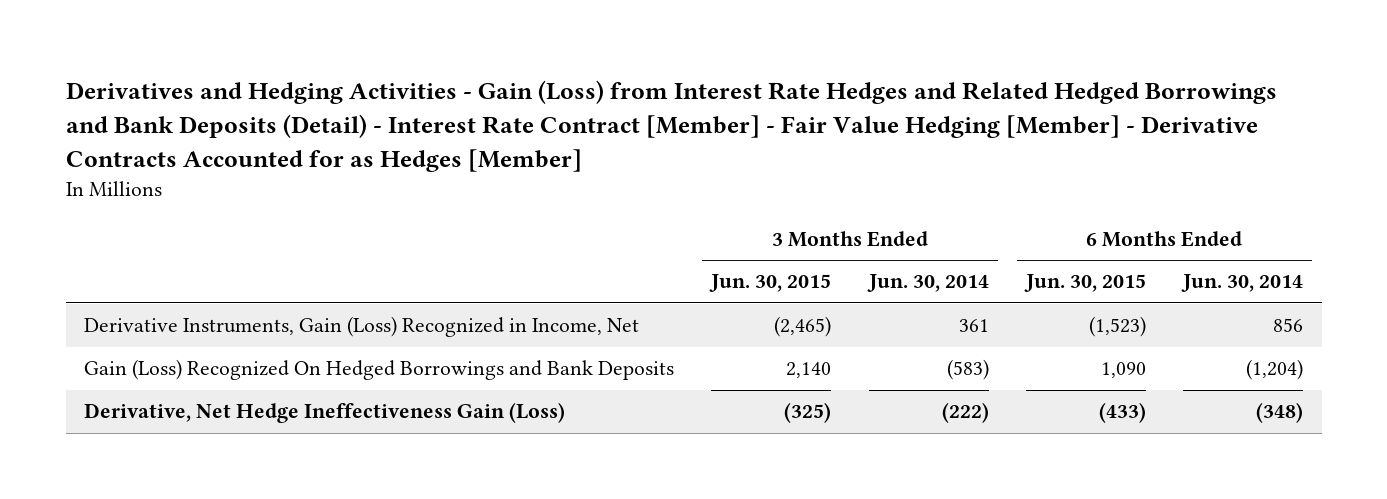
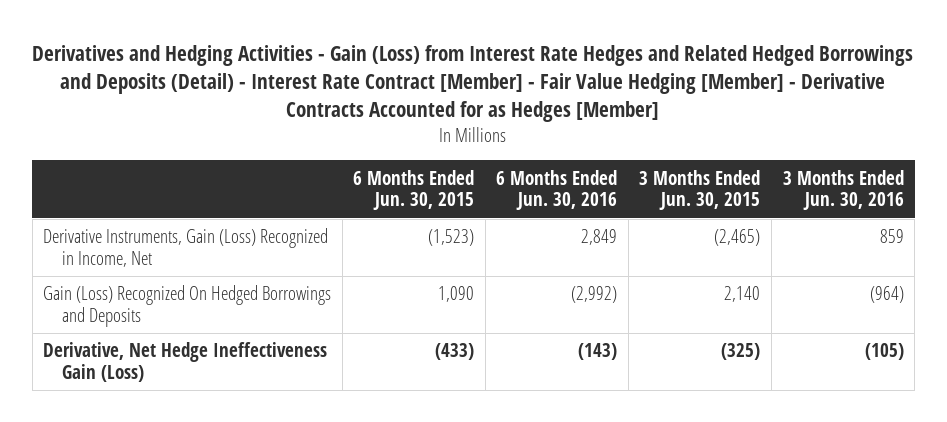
[65,80,1277,172] Derivatives and Hedging Activities - Gain (Loss) from Interest Rate Hedges and Related Hedged Borrowings and Bank Deposits (Detail) - Interest Rate Contract [Member] - Fair Value Hedging [Member] - Derivative Contracts Accounted for as Hedges [Member] -> [32,44,914,123] Derivatives and Hedging Activities - Gain (Loss) from Interest Rate Hedges and Related Hedged Borrowings and Deposits (Detail) - Interest Rate Contract [Member] - Fair Value Hedging [Member] - Derivative Contracts Accounted for as Hedges [Member]
[866,274,989,293] Jun. 30, 2014 -> none
[1181,274,1304,293] Jun. 30, 2014 -> none
none -> [496,169,618,211] 6 Months Ended Jun. 30, 2016
none -> [782,169,904,211] 3 Months Ended Jun. 30, 2016
[84,359,675,381] Gain (Loss) Recognized On Hedged Borrowings and Bank Deposits -> [43,285,332,327] Gain (Loss) Recognized On Hedged Borrowings and Deposits

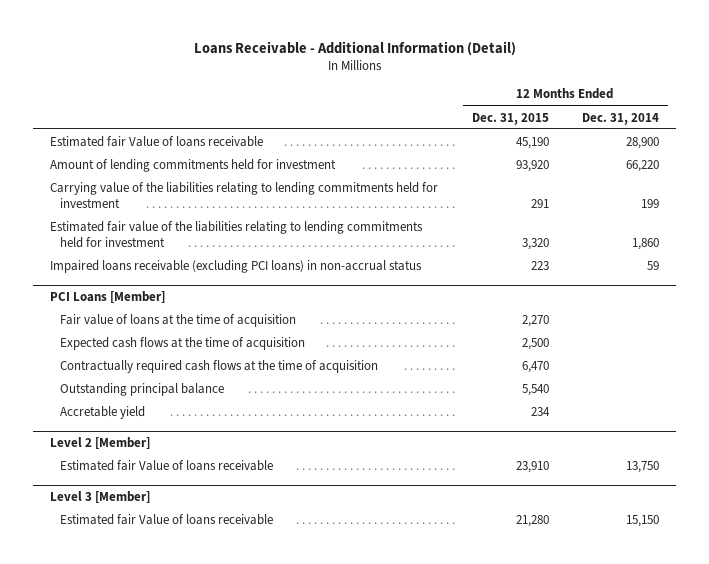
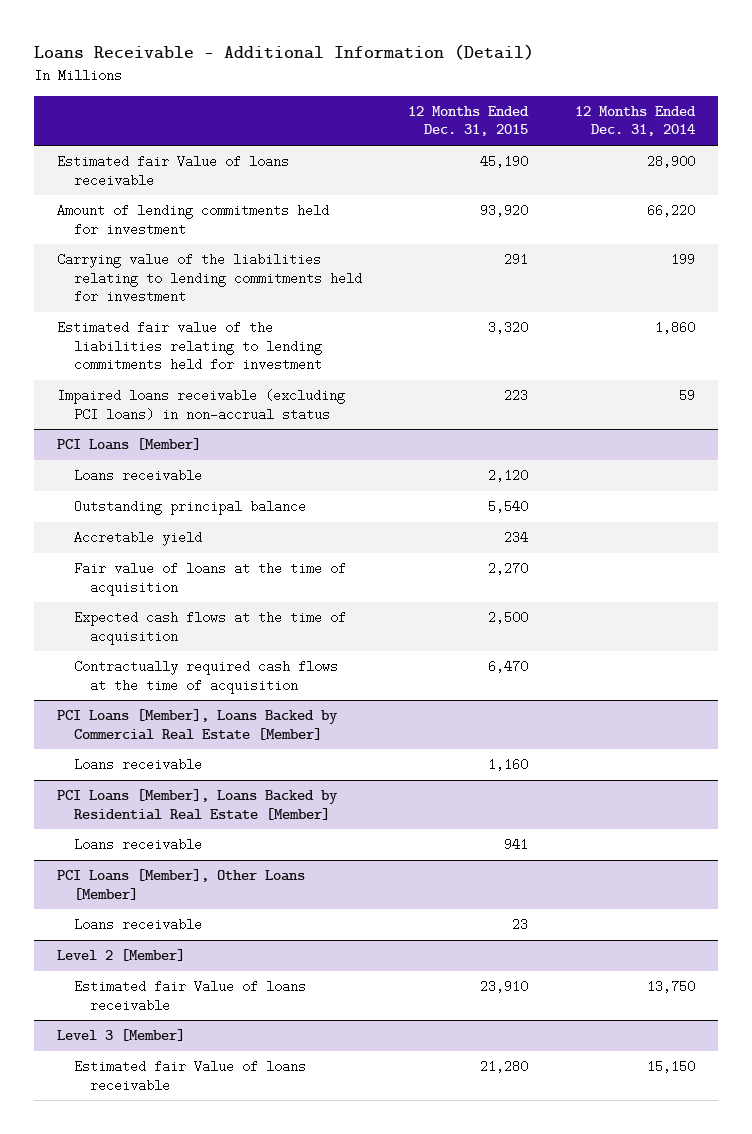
none -> [73,469,202,483] Loans receivable
[60,382,225,396] Outstanding principal balance -> [73,500,306,516] Outstanding principal balance
[60,405,146,419] Accretable yield -> [73,531,202,547] Accretable yield
none -> [57,709,339,740] PCI Loans [Member], Loans Backed by Commercial Real Estate [Member]
none -> [73,758,202,772] Loans receivable
none -> [57,789,339,820] PCI Loans [Member], Loans Backed by Residential Real Estate [Member]
none -> [73,838,202,852] Loans receivable
none -> [57,869,306,900] PCI Loans [Member], Other Loans [Member]
none -> [73,918,202,932] Loans receivable

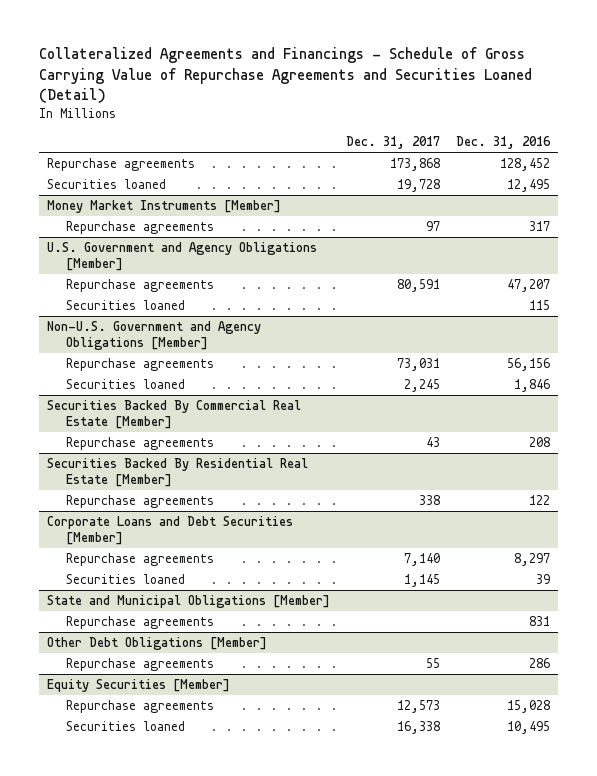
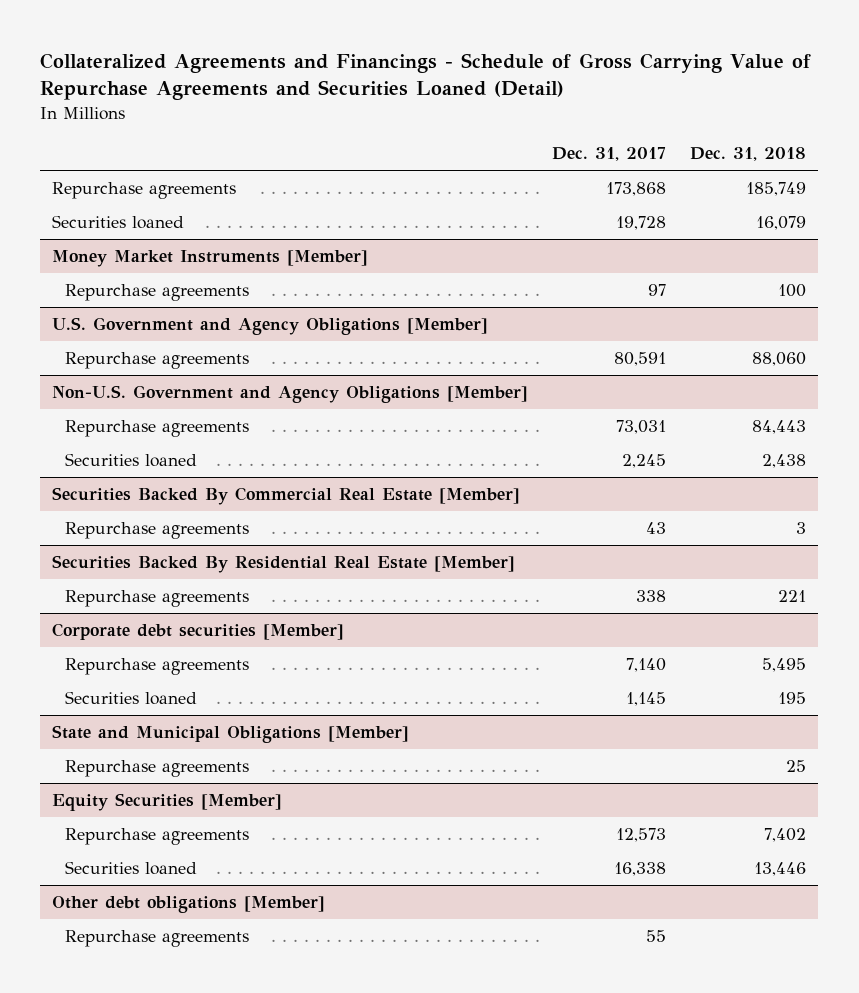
[455,135,551,149] Dec. 31, 2016 -> none
none -> [690,147,807,162] Dec. 31, 2018
[65,300,185,311] Securities loaned -> none
[46,516,293,545] Corporate Loans and Debt Securities [Member] -> [52,622,345,640] Corporate debt securities [Member]
[46,637,267,651] Other Debt Obligations [Member] -> none
[65,658,214,672] Repurchase agreements -> none
none -> [52,895,326,913] Other debt obligations [Member]
none -> [65,929,250,947] Repurchase agreements

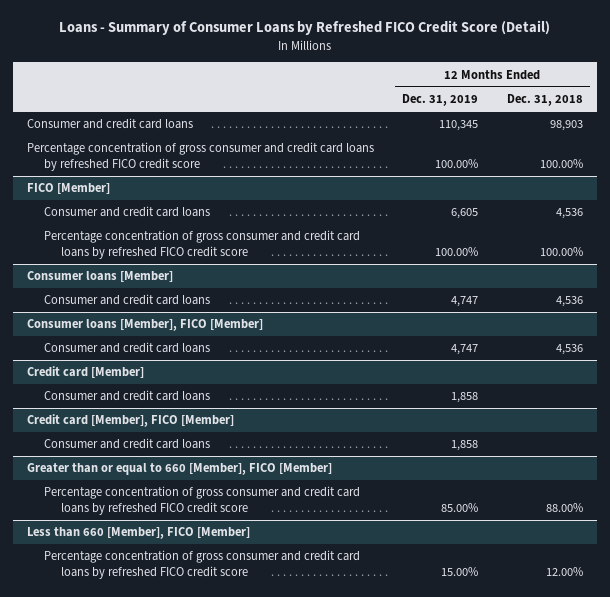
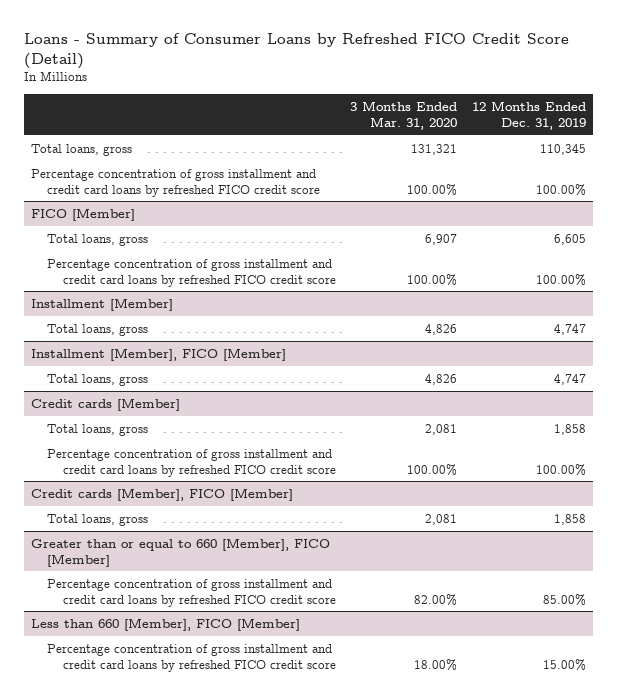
[506,94,583,107] Dec. 31, 2018 -> none
none -> [350,101,458,130] 3 Months Ended Mar. 31, 2020
[26,118,193,130] Consumer and credit card loans -> [31,143,133,156] Total loans, gross
[26,142,374,171] Percentage concentration of gross consumer and credit card loans by refreshed FICO credit score -> [31,168,320,197] Percentage concentration of gross installment and credit card loans by refreshed FICO credit score
[26,271,173,283] Consumer loans [Member] -> none
[26,319,263,332] Consumer loans [Member], FICO [Member] -> none
[44,206,211,218] Consumer and credit card loans -> [46,233,148,246] Total loans, gross
[44,230,361,259] Percentage concentration of gross consumer and credit card loans by refreshed FICO credit score -> [46,258,336,287] Percentage concentration of gross installment and credit card loans by refreshed FICO credit score
none -> [31,297,174,311] Installment [Member]
[44,294,211,306] Consumer and credit card loans -> [46,323,148,336] Total loans, gross
none -> [31,347,287,361] Installment [Member], FICO [Member]
[44,342,211,354] Consumer and credit card loans -> [46,373,148,386] Total loans, gross
[26,366,144,379] Credit card [Member] -> [31,397,181,411] Credit cards [Member]
[44,390,211,402] Consumer and credit card loans -> [46,423,148,436] Total loans, gross
none -> [46,448,336,477] Percentage concentration of gross installment and credit card loans by refreshed FICO credit score
[26,414,234,428] Credit card [Member], FICO [Member] -> [31,487,294,501] Credit cards [Member], FICO [Member]
[44,438,211,450] Consumer and credit card loans -> [46,513,148,526] Total loans, gross
[44,486,361,515] Percentage concentration of gross consumer and credit card loans by refreshed FICO credit score -> [46,578,336,607] Percentage concentration of gross installment and credit card loans by refreshed FICO credit score
[44,550,361,579] Percentage concentration of gross consumer and credit card loans by refreshed FICO credit score -> [46,643,336,672] Percentage concentration of gross installment and credit card loans by refreshed FICO credit score

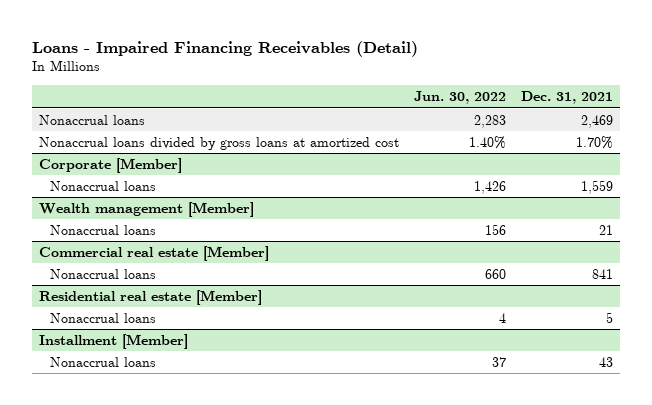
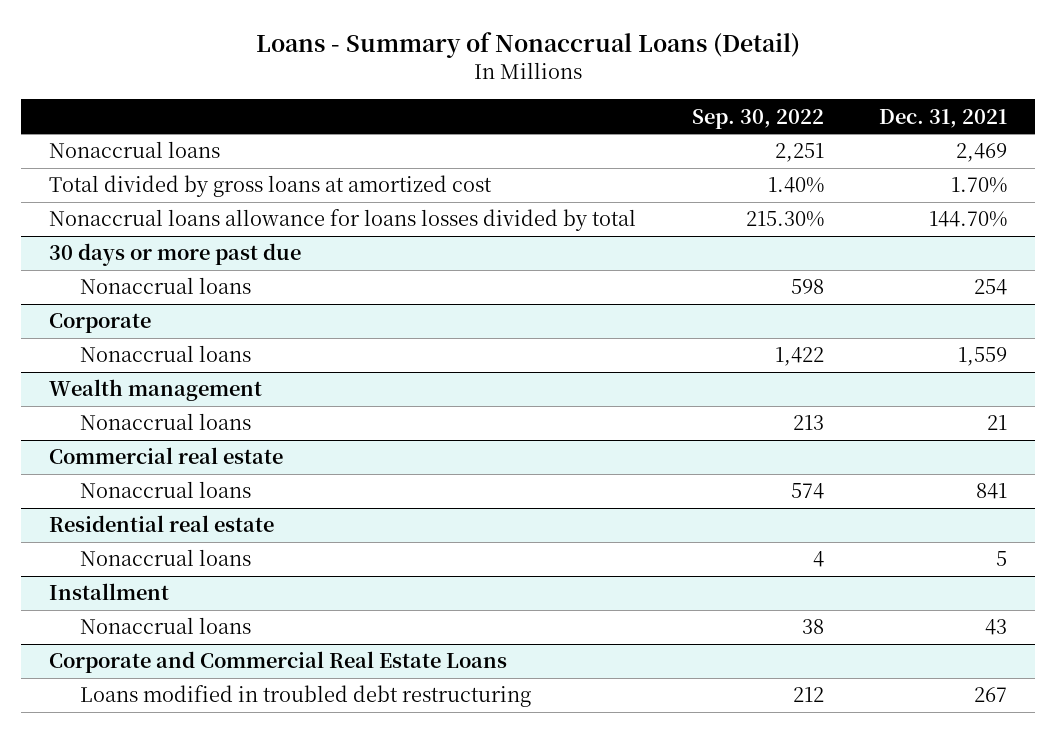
[31,40,418,57] Loans - Impaired Financing Receivables (Detail) -> [256,32,801,59] Loans - Summary of Nonaccrual Loans (Detail)
[413,91,506,105] Jun. 30, 2022 -> none
none -> [691,108,824,129] Sep. 30, 2022
[39,136,400,150] Nonaccrual loans divided by gross loans at amortized cost -> [48,175,492,198] Total divided by gross loans at amortized cost
none -> [48,209,636,232] Nonaccrual loans allowance for loans losses divided by total
none -> [48,243,301,267] 30 days or more past due
none -> [80,277,252,295] Nonaccrual loans
[39,157,183,173] Corporate [Member] -> [48,313,151,334] Corporate
[39,201,255,217] Wealth management [Member] -> [48,379,262,402] Wealth management
[39,245,270,261] Commercial real estate [Member] -> [48,447,283,465] Commercial real estate
[39,289,263,305] Residential real estate [Member] -> [48,515,274,533] Residential real estate
[39,333,189,349] Installment [Member] -> [48,583,169,601] Installment
none -> [48,651,507,674] Corporate and Commercial Real Estate Loans
none -> [80,685,532,708] Loans modified in troubled debt restructuring

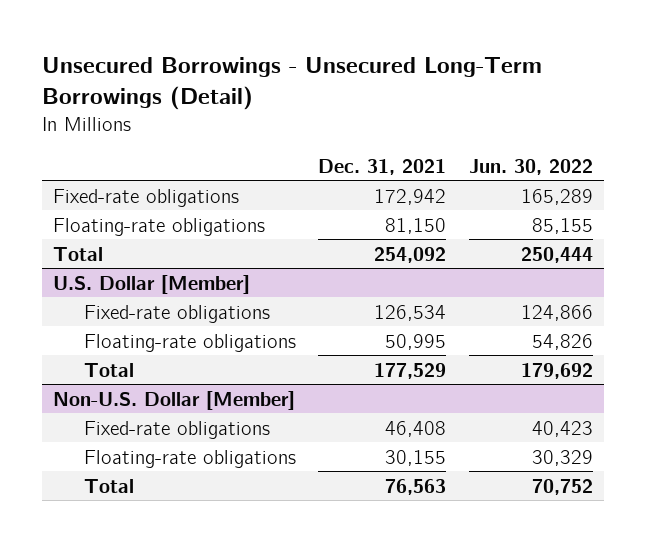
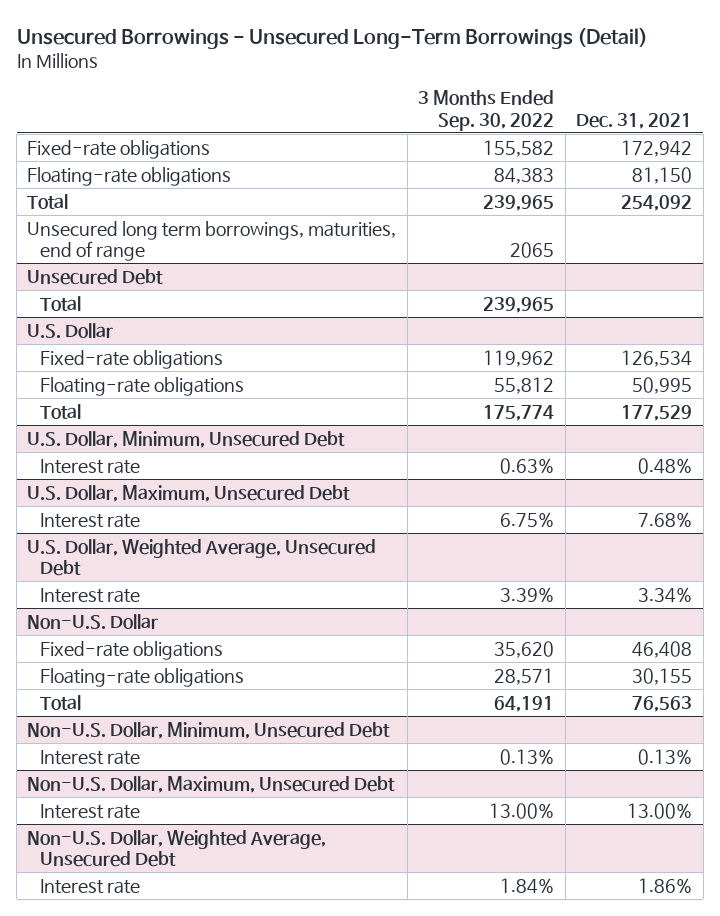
[468,158,593,175] Jun. 30, 2022 -> none
none -> [418,90,555,131] 3 Months Ended Sep. 30, 2022
none -> [27,220,397,262] Unsecured long term borrowings, maturities, end of range
none -> [27,268,164,285] Unsecured Debt
none -> [40,295,82,311] Total
[52,274,250,294] U.S. Dollar [Member] -> [27,322,114,338] U.S. Dollar
none -> [27,430,346,448] U.S. Dollar, Minimum, Unsecured Debt
none -> [40,458,141,474] Interest rate
none -> [27,484,351,502] U.S. Dollar, Maximum, Unsecured Debt
none -> [40,512,141,528] Interest rate
none -> [27,538,377,577] U.S. Dollar, Weighted Average, Unsecured Debt
none -> [40,587,141,603] Interest rate
[52,390,295,410] Non-U.S. Dollar [Member] -> [27,613,159,629] Non-U.S. Dollar
none -> [27,721,391,739] Non-U.S. Dollar, Minimum, Unsecured Debt
none -> [40,749,141,765] Interest rate
none -> [27,775,396,793] Non-U.S. Dollar, Maximum, Unsecured Debt
none -> [40,803,141,819] Interest rate
none -> [27,829,327,868] Non-U.S. Dollar, Weighted Average, Unsecured Debt
none -> [40,878,141,894] Interest rate

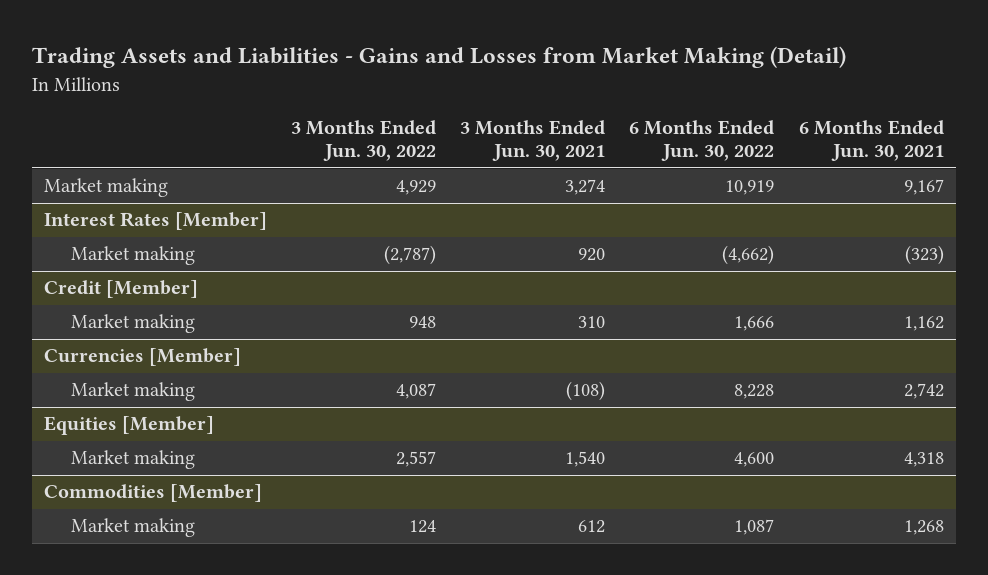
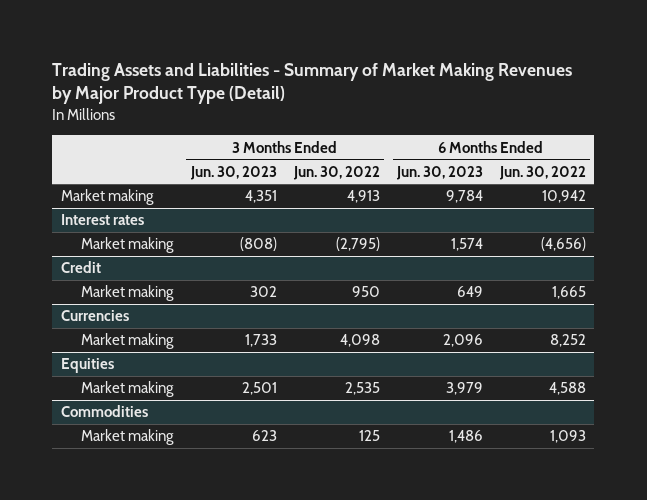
[32,46,847,69] Trading Assets and Liabilities - Gains and Losses from Market Making (Detail) -> [52,62,573,105] Trading Assets and Liabilities - Summary of Market Making Revenues by Major Product Type (Detail)
[460,120,606,162] 3 Months Ended Jun. 30, 2021 -> none
[798,120,944,162] 6 Months Ended Jun. 30, 2021 -> none
none -> [189,165,277,180] Jun. 30, 2023
none -> [395,165,483,180] Jun. 30, 2023
[396,180,437,196] 4,929 -> [346,190,380,204] 4,913
[725,180,775,196] 10,919 -> [541,190,586,204] 10,942
[44,212,268,231] Interest Rates [Member] -> [60,214,144,226] Interest rates
[384,245,437,266] (2,787) -> [335,237,380,252] (2,795)
[722,245,775,266] (4,662) -> [540,237,586,252] (4,656)
[44,280,199,299] Credit [Member] -> [60,261,101,274] Credit
[409,316,437,329] 948 -> [351,286,380,298] 950
[734,316,775,332] 1,666 -> [551,286,586,300] 1,665
[44,348,242,367] Currencies [Member] -> [60,310,129,322] Currencies
[396,383,437,400] 4,087 -> [339,334,380,348] 4,098
[734,384,775,400] 8,228 -> [549,334,586,348] 8,252
[44,416,215,436] Equities [Member] -> [60,358,114,374] Equities
[396,451,437,468] 2,557 -> [344,382,380,396] 2,535
[734,452,775,468] 4,600 -> [548,382,586,396] 4,588
[44,484,263,503] Commodities [Member] -> [60,405,148,418] Commodities
[409,520,437,534] 124 -> [358,430,380,442] 125
[734,519,775,536] 1,087 -> [549,430,586,444] 1,093

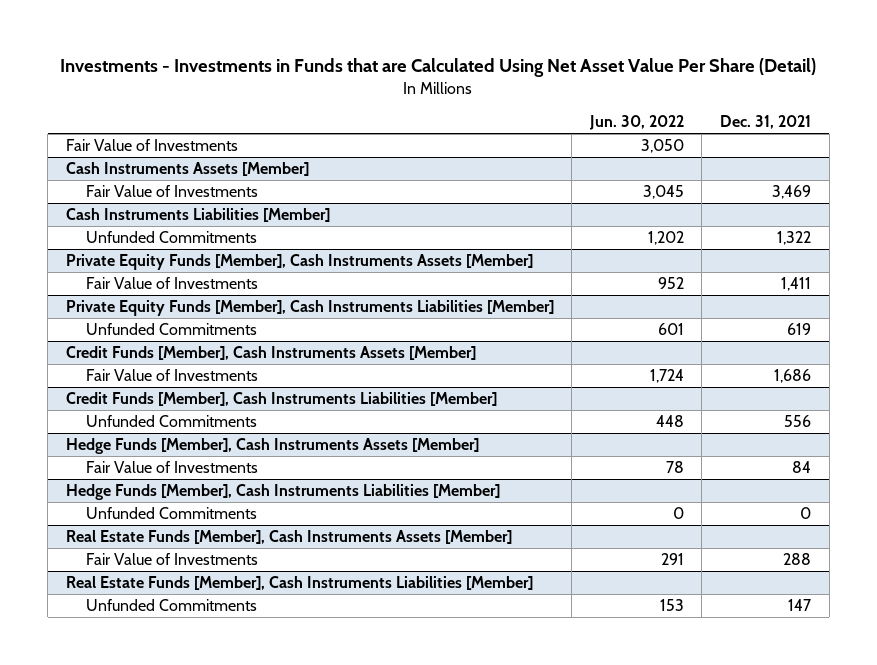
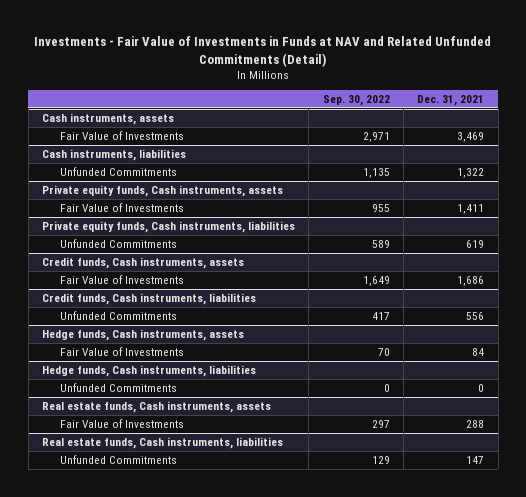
[60,58,817,78] Investments - Investments in Funds that are Calculated Using Net Asset Value Per Share (Detail) -> [34,35,492,67] Investments - Fair Value of Investments in Funds at NAV and Related Unfunded Commitments (Detail)
[588,115,684,131] Jun. 30, 2022 -> none
none -> [322,95,390,107] Sep. 30, 2022
[65,139,238,152] Fair Value of Investments -> none
[65,162,309,177] Cash Instruments Assets [Member] -> [42,112,175,125] Cash instruments, assets
[65,208,330,223] Cash Instruments Liabilities [Member] -> [42,148,187,161] Cash instruments, liabilities
[65,254,533,271] Private Equity Funds [Member], Cash Instruments Assets [Member] -> [42,184,284,197] Private equity funds, Cash instruments, assets
[65,300,554,317] Private Equity Funds [Member], Cash Instruments Liabilities [Member] -> [42,220,296,233] Private equity funds, Cash instruments, liabilities
[65,346,476,361] Credit Funds [Member], Cash Instruments Assets [Member] -> [42,256,245,269] Credit funds, Cash instruments, assets
[65,392,497,407] Credit Funds [Member], Cash Instruments Liabilities [Member] -> [42,292,257,305] Credit funds, Cash instruments, liabilities
[65,438,479,455] Hedge Funds [Member], Cash Instruments Assets [Member] -> [42,328,245,341] Hedge funds, Cash instruments, assets
[65,484,500,501] Hedge Funds [Member], Cash Instruments Liabilities [Member] -> [42,364,257,377] Hedge funds, Cash instruments, liabilities
[65,530,512,545] Real Estate Funds [Member], Cash Instruments Assets [Member] -> [42,400,272,413] Real estate funds, Cash instruments, assets
[65,576,533,591] Real Estate Funds [Member], Cash Instruments Liabilities [Member] -> [42,436,284,449] Real estate funds, Cash instruments, liabilities

